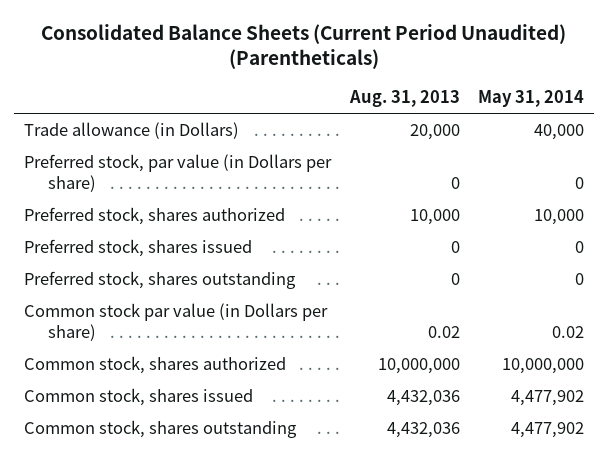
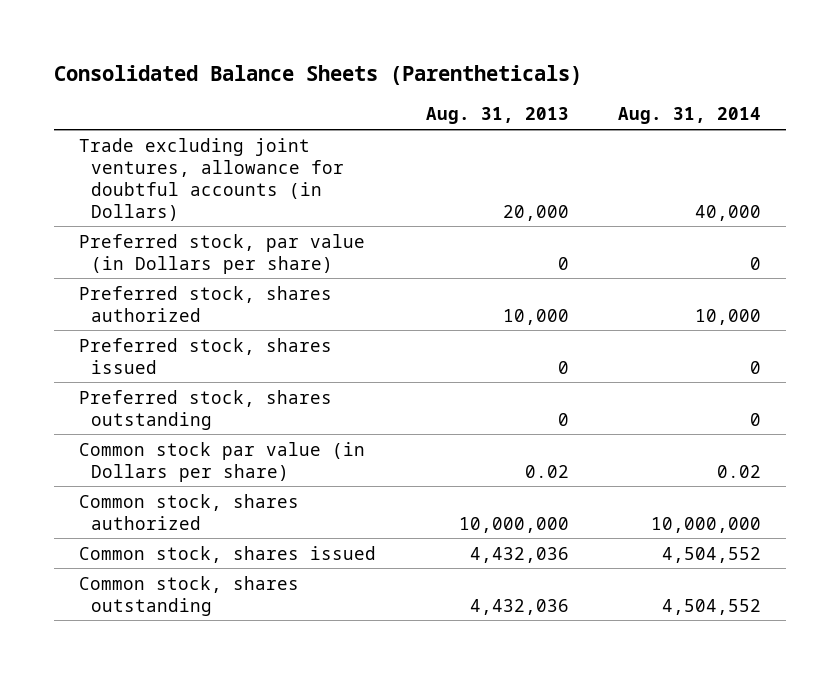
[41,23,567,70] Consolidated Balance Sheets (Current Period Unaudited) (Parentheticals) -> [53,65,582,86] Consolidated Balance Sheets (Parentheticals)
[478,90,585,108] May 31, 2014 -> none
none -> [618,107,762,125] Aug. 31, 2014
[23,121,239,139] Trade allowance (in Dollars) -> [78,137,345,221] Trade excluding joint ventures, allowance for doubtful accounts (in Dollars)

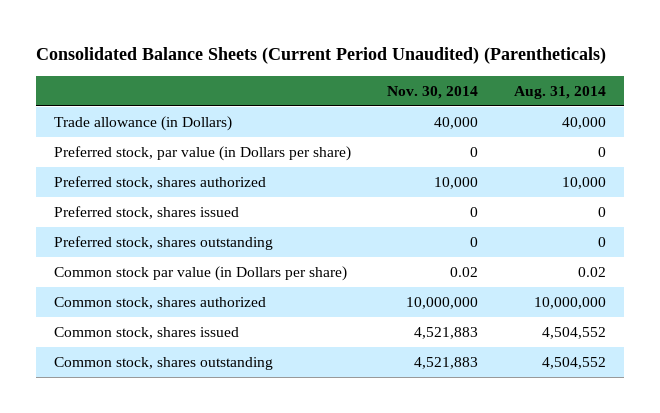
[53,65,582,86] Consolidated Balance Sheets (Parentheticals) -> [36,47,607,65] Consolidated Balance Sheets (Current Period Unaudited) (Parentheticals)
[425,107,569,125] Aug. 31, 2013 -> none
none -> [387,85,479,99] Nov. 30, 2014
[78,137,345,221] Trade excluding joint ventures, allowance for doubtful accounts (in Dollars) -> [54,115,233,131] Trade allowance (in Dollars)

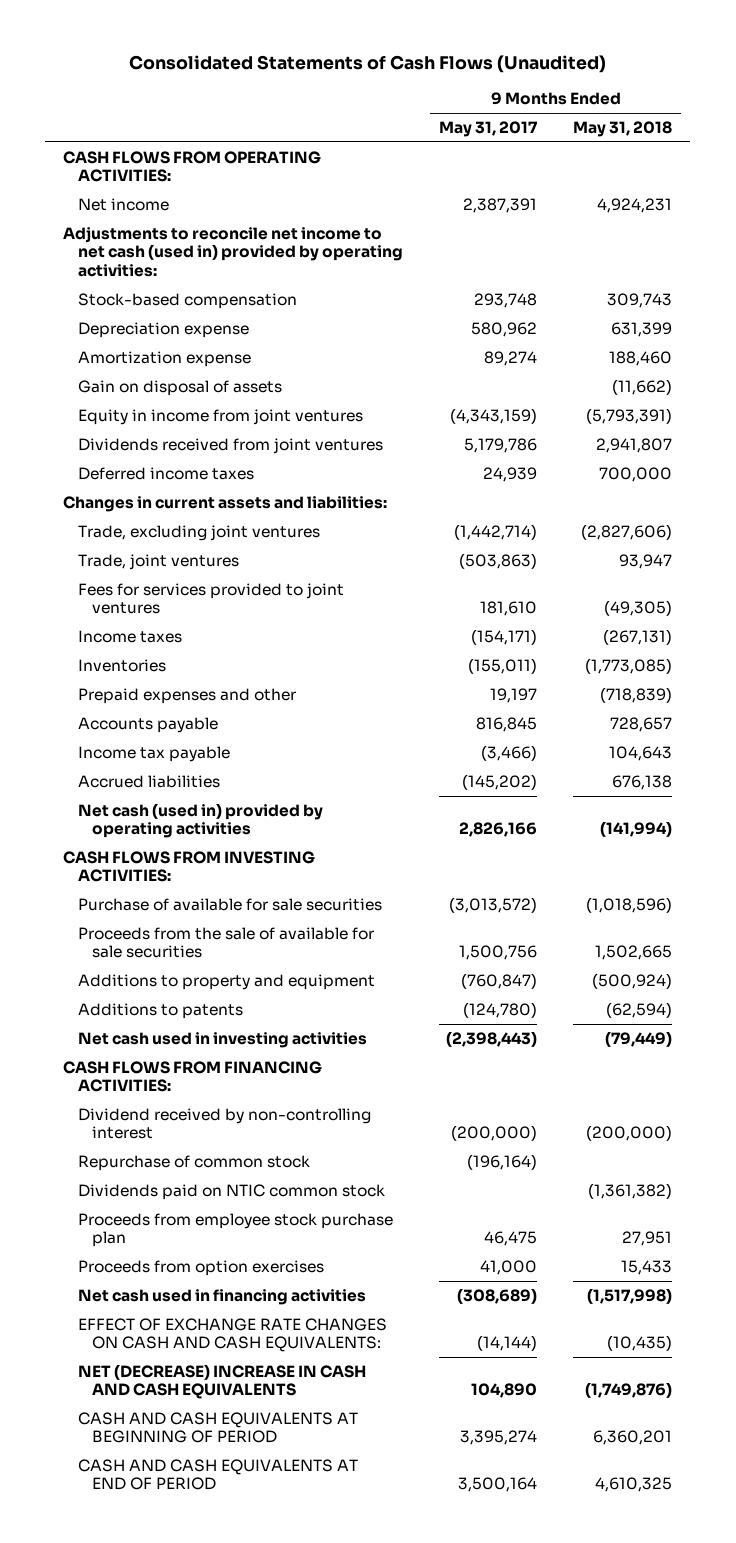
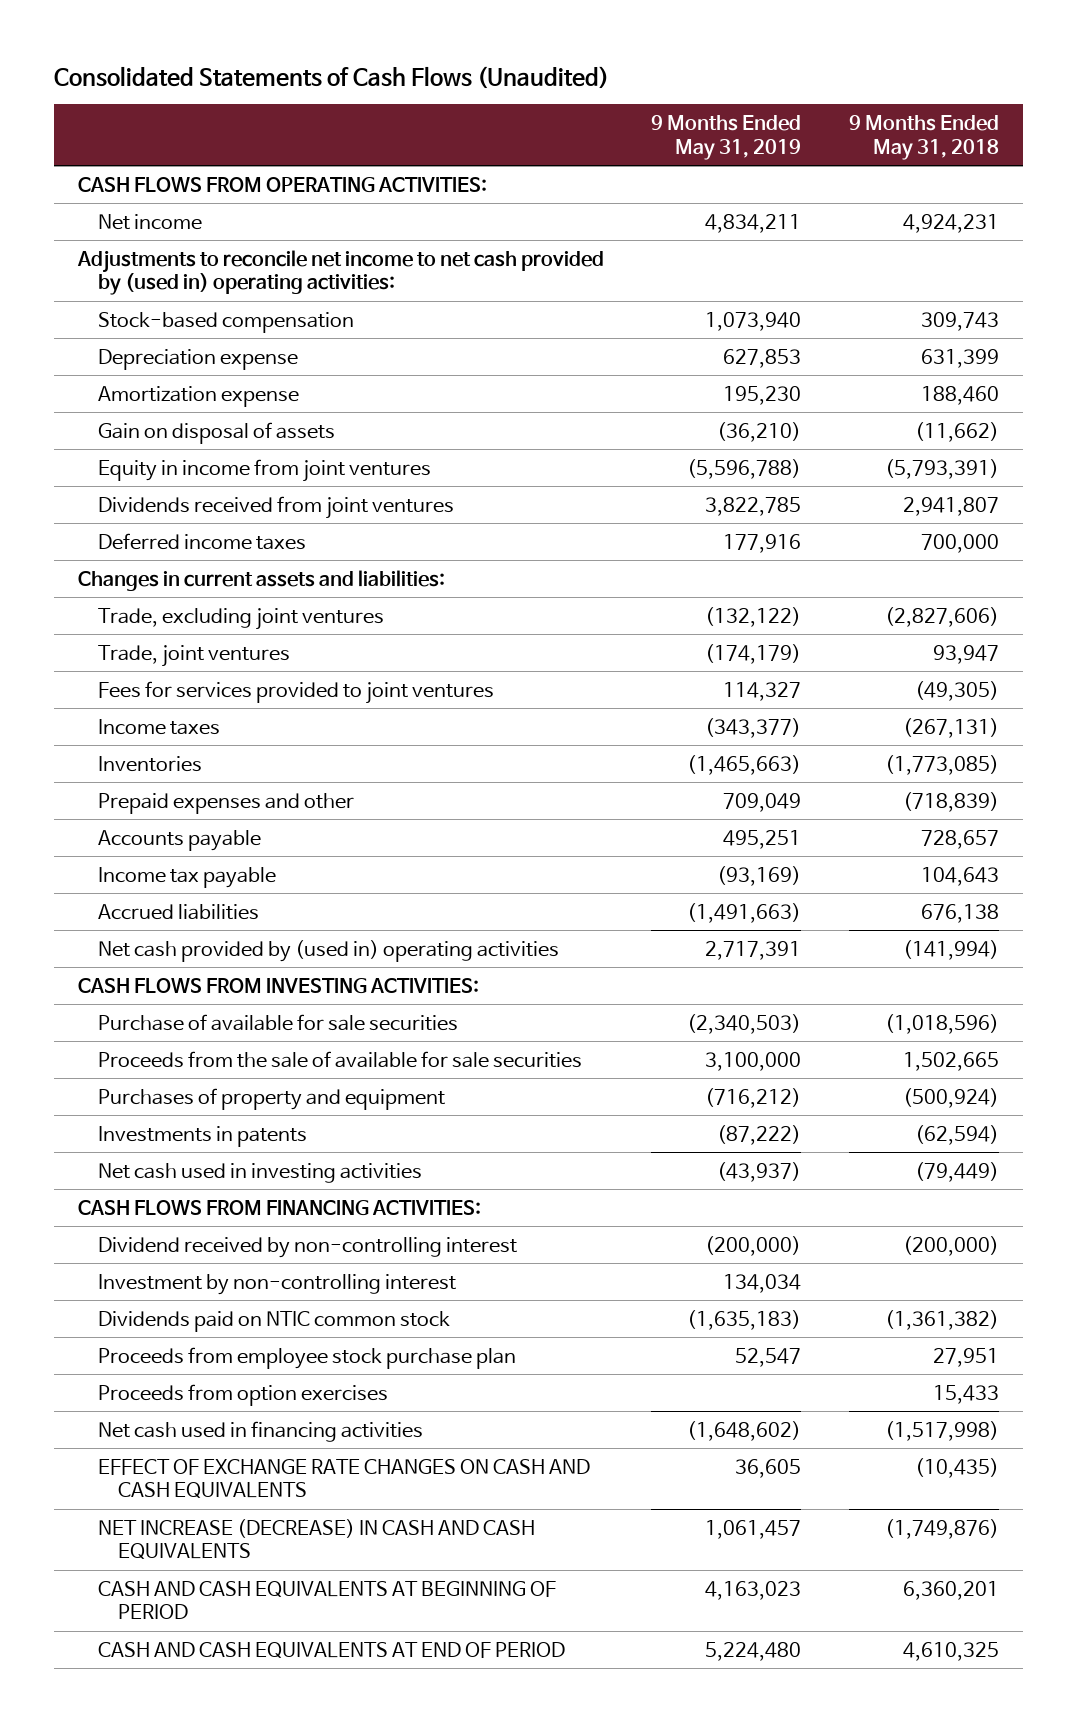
[438,120,538,137] May 31, 2017 -> none
none -> [651,115,802,160] 9 Months Ended May 31, 2019
[63,226,403,277] Adjustments to reconcile net income to net cash (used in) provided by operating activities: -> [76,249,604,296] Adjustments to reconcile net income to net cash provided by (used in) operating activities:
[77,802,323,839] Net cash (used in) provided by operating activities -> [97,939,559,962] Net cash provided by (used in) operating activities
[77,973,375,990] Additions to property and equipment -> [97,1087,445,1110] Purchases of property and equipment
[77,1002,243,1019] Additions to patents -> [97,1125,307,1147] Investments in patents
[77,1154,310,1171] Repurchase of common stock -> none
none -> [97,1273,456,1295] Investment by non-controlling interest
[77,1317,387,1353] EFFECT OF EXCHANGE RATE CHANGES ON CASH AND CASH EQUIVALENTS: -> [97,1458,590,1499] EFFECT OF EXCHANGE RATE CHANGES ON CASH AND CASH EQUIVALENTS
[77,1363,366,1400] NET (DECREASE) INCREASE IN CASH AND CASH EQUIVALENTS -> [97,1518,535,1560] NET INCREASE (DECREASE) IN CASH AND CASH EQUIVALENTS

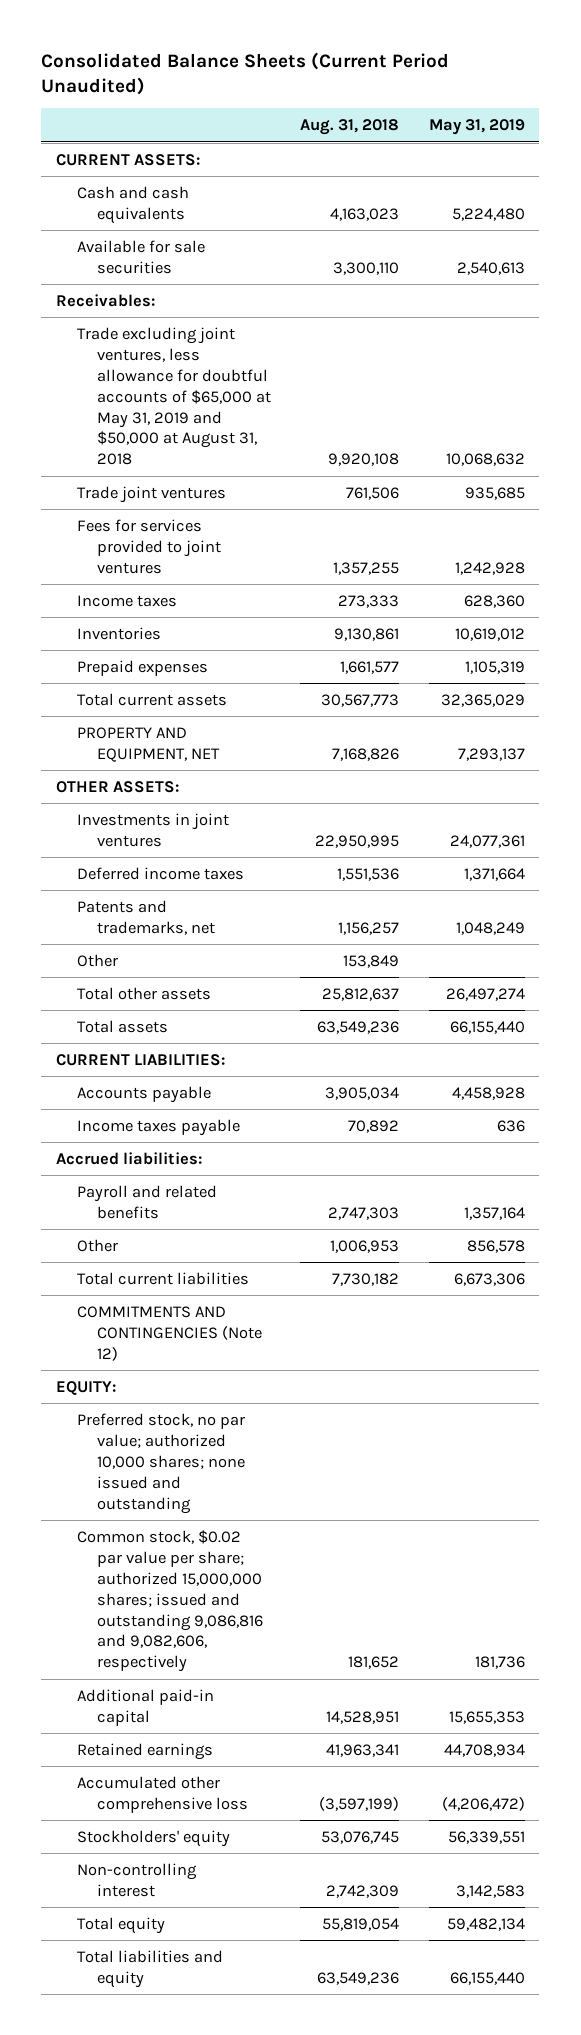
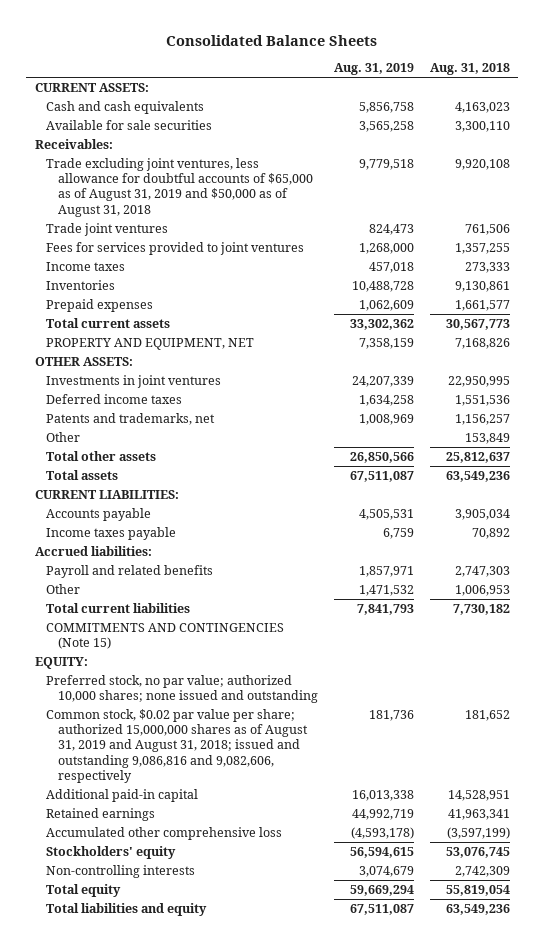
[41,51,450,96] Consolidated Balance Sheets (Current Period Unaudited) -> [166,34,378,46] Consolidated Balance Sheets
[428,119,525,136] May 31, 2019 -> none
none -> [333,63,414,76] Aug. 31, 2019
[76,326,272,466] Trade excluding joint ventures, less allowance for doubtful accounts of $65,000 at May 31, 2019 and $50,000 at August 31, 2018 -> [46,157,313,217] Trade excluding joint ventures, less allowance for doubtful accounts of $65,000 as of August 31, 2019 and $50,000 as of August 31, 2018
[76,1305,263,1361] COMMITMENTS AND CONTINGENCIES (Note 12) -> [46,622,285,650] COMMITMENTS AND CONTINGENCIES (Note 15)
[76,1529,264,1673] Common stock, $0.02 par value per share; authorized 15,000,000 shares; issued and outstanding 9,086,816 and 9,082,606, respectively -> [46,708,308,783] Common stock, $0.02 par value per share; authorized 15,000,000 shares as of August 31, 2019 and August 31, 2018; issued and outstanding 9,086,816 and 9,082,606, respectively
[76,1862,197,1897] Non-controlling interest -> [46,864,196,878] Non-controlling interests

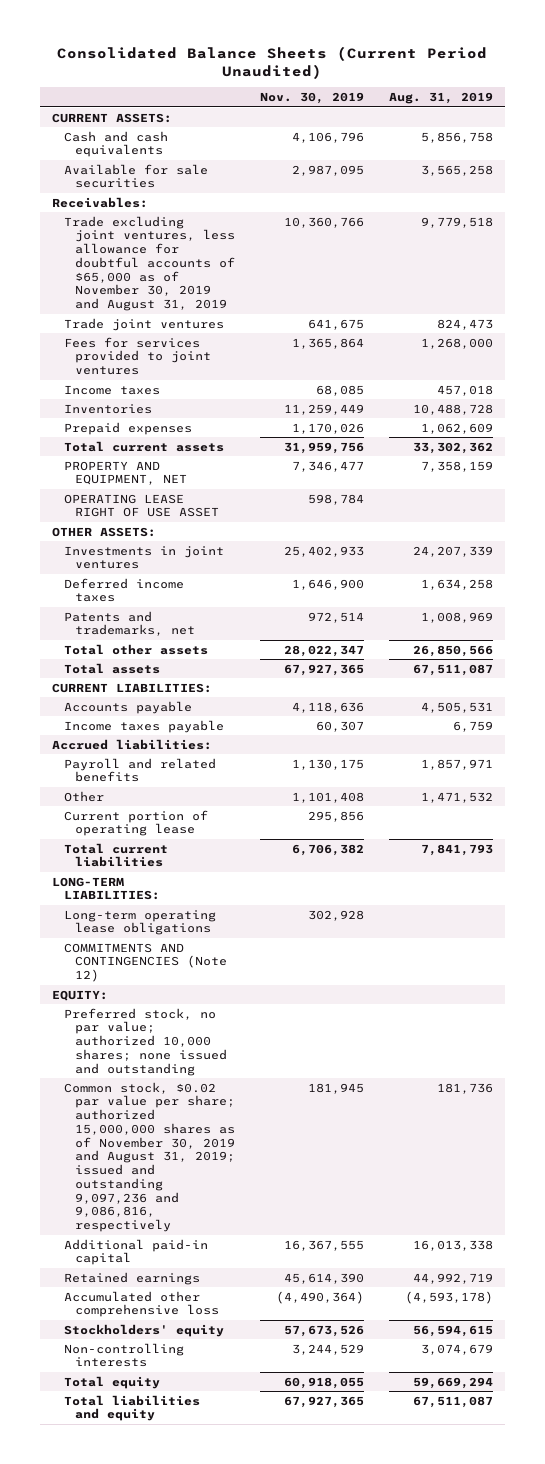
[166,34,378,46] Consolidated Balance Sheets -> [57,45,488,79] Consolidated Balance Sheets (Current Period Unaudited)
[430,63,511,76] Aug. 31, 2018 -> none
none -> [259,92,364,105] Nov. 30, 2019
[46,157,313,217] Trade excluding joint ventures, less allowance for doubtful accounts of $65,000 as of August 31, 2019 and $50,000 as of August 31, 2018 -> [63,215,236,312] Trade excluding joint ventures, less allowance for doubtful accounts of $65,000 as of November 30, 2019 and August 31, 2019
none -> [63,493,220,518] OPERATING LEASE RIGHT OF USE ASSET
[46,431,81,442] Other -> none
none -> [63,809,208,837] Current portion of operating lease
none -> [52,876,160,901] LONG-TERM LIABILITIES:
none -> [63,909,216,936] Long-term operating lease obligations
[46,622,285,650] COMMITMENTS AND CONTINGENCIES (Note 15) -> [63,942,228,983] COMMITMENTS AND CONTINGENCIES (Note 12)
[46,708,308,783] Common stock, $0.02 par value per share; authorized 15,000,000 shares as of August 31, 2019 and August 31, 2018; issued and outstanding 9,086,816 and 9,082,606, respectively -> [63,1081,236,1233] Common stock, $0.02 par value per share; authorized 15,000,000 shares as of November 30, 2019 and August 31, 2019; issued and outstanding 9,097,236 and 9,086,816, respectively

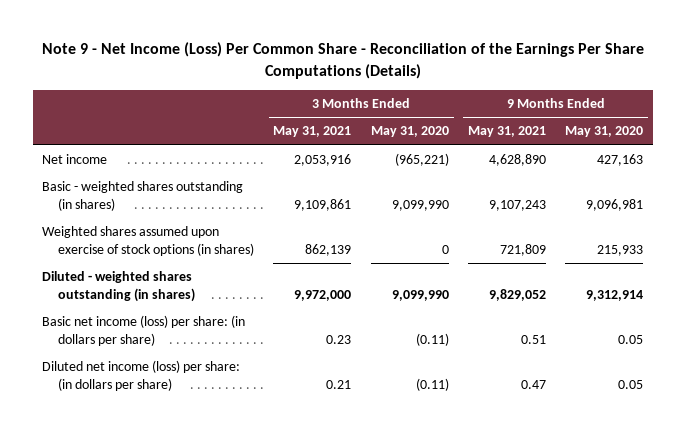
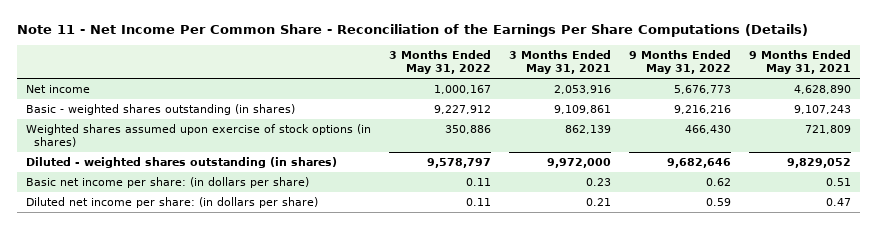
[41,42,644,79] Note 9 - Net Income (Loss) Per Common Share - Reconciliation of the Earnings Per Share Computations (Details) -> [16,23,808,37] Note 11 - Net Income Per Common Share - Reconciliation of the Earnings Per Share Computations (Details)
[370,126,449,138] May 31, 2020 -> none
[565,126,644,138] May 31, 2020 -> none
none -> [388,50,491,75] 3 Months Ended May 31, 2022
none -> [628,50,731,75] 9 Months Ended May 31, 2022
[42,315,246,346] Basic net income (loss) per share: (in dollars per share) -> [25,176,309,188] Basic net income per share: (in dollars per share)
[42,360,241,391] Diluted net income (loss) per share: (in dollars per share) -> [25,196,318,208] Diluted net income per share: (in dollars per share)

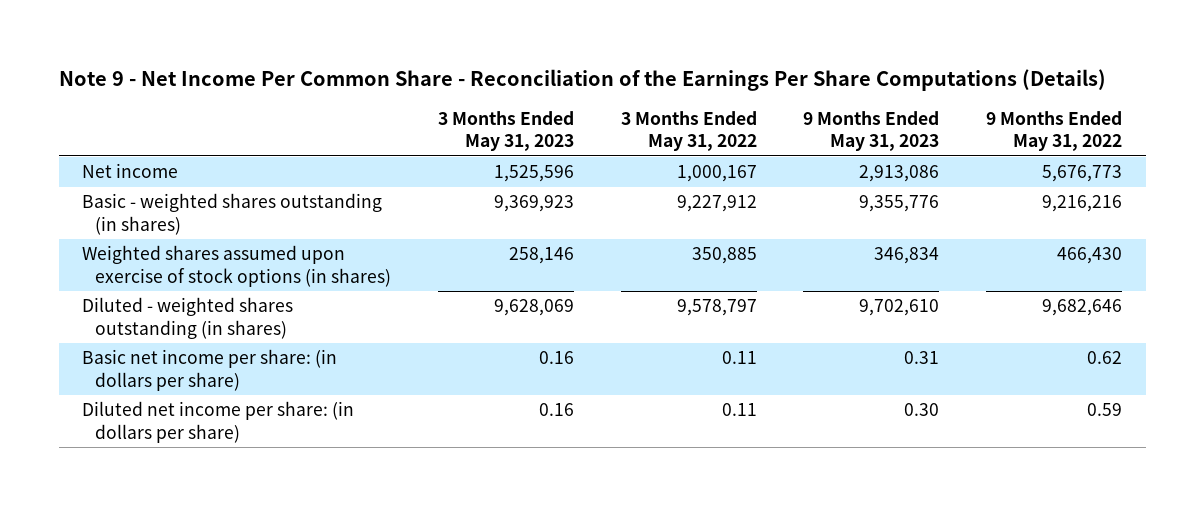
[16,23,808,37] Note 11 - Net Income Per Common Share - Reconciliation of the Earnings Per Share Computations (Details) -> [58,68,1106,91] Note 9 - Net Income Per Common Share - Reconciliation of the Earnings Per Share Computations (Details)
[508,50,611,75] 3 Months Ended May 31, 2021 -> none
[748,50,851,75] 9 Months Ended May 31, 2021 -> none
none -> [437,110,574,152] 3 Months Ended May 31, 2023
none -> [803,110,940,152] 9 Months Ended May 31, 2023
[444,124,491,134] 350,886 -> [691,247,757,265] 350,885

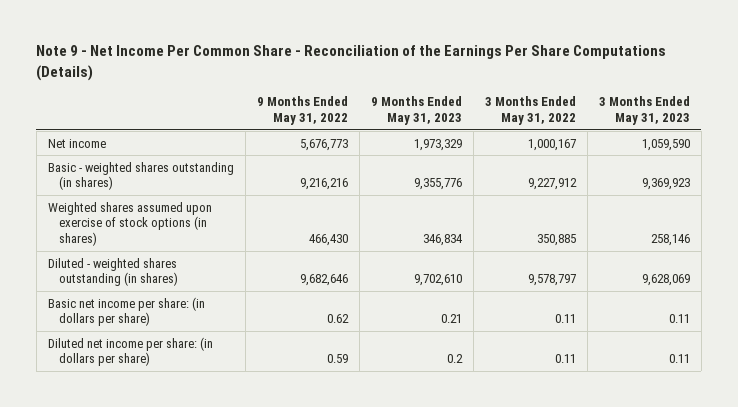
[493,165,574,183] 1,525,596 -> [641,138,690,151] 1,059,590
[859,165,940,183] 2,913,086 -> [413,138,462,151] 1,973,329
[538,351,574,365] 0.16 -> [668,314,690,324] 0.11
[904,351,940,365] 0.31 -> [440,314,462,324] 0.21
[538,403,574,417] 0.16 -> [668,354,690,364] 0.11
[904,403,940,417] 0.30 -> [446,354,463,364] 0.2

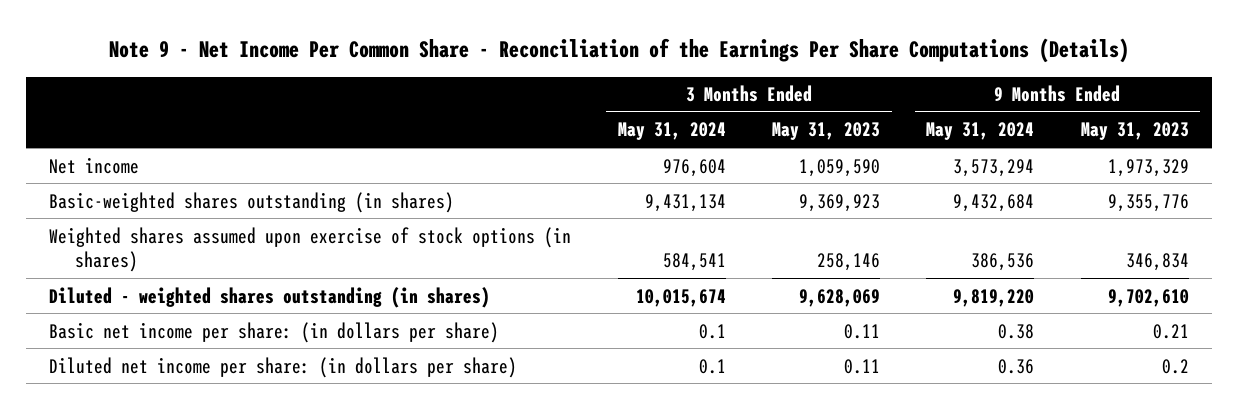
[256,96,348,125] 9 Months Ended May 31, 2022 -> none
[484,96,576,125] 3 Months Ended May 31, 2022 -> none
none -> [617,122,726,141] May 31, 2024
none -> [926,122,1035,141] May 31, 2024
[47,161,234,191] Basic - weighted shares outstanding (in shares) -> [49,191,455,213] Basic-weighted shares outstanding (in shares)

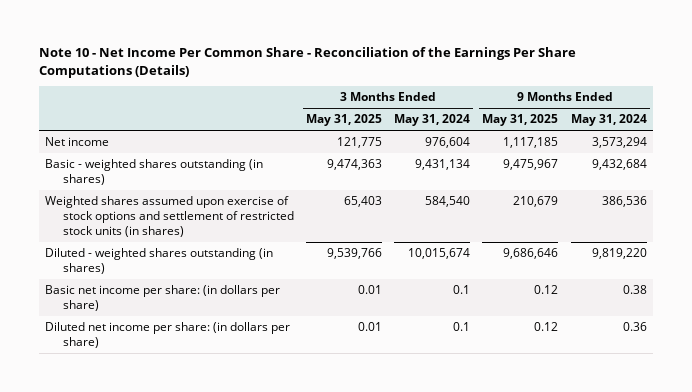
[109,37,1130,63] Note 9 - Net Income Per Common Share - Reconciliation of the Earnings Per Share Computations (Details) -> [38,46,576,78] Note 10 - Net Income Per Common Share - Reconciliation of the Earnings Per Share Computations (Details)
[772,122,881,141] May 31, 2023 -> none
[1080,122,1189,141] May 31, 2023 -> none
none -> [306,114,383,127] May 31, 2025
none -> [482,114,559,127] May 31, 2025
[49,191,455,213] Basic-weighted shares outstanding (in shares) -> [44,159,263,185] Basic - weighted shares outstanding (in shares)
[49,226,572,272] Weighted shares assumed upon exercise of stock options (in shares) -> [44,196,294,237] Weighted shares assumed upon exercise of stock options and settlement of restricted stock units (in shares)
[662,252,726,271] 584,541 -> [425,196,471,208] 584,540

